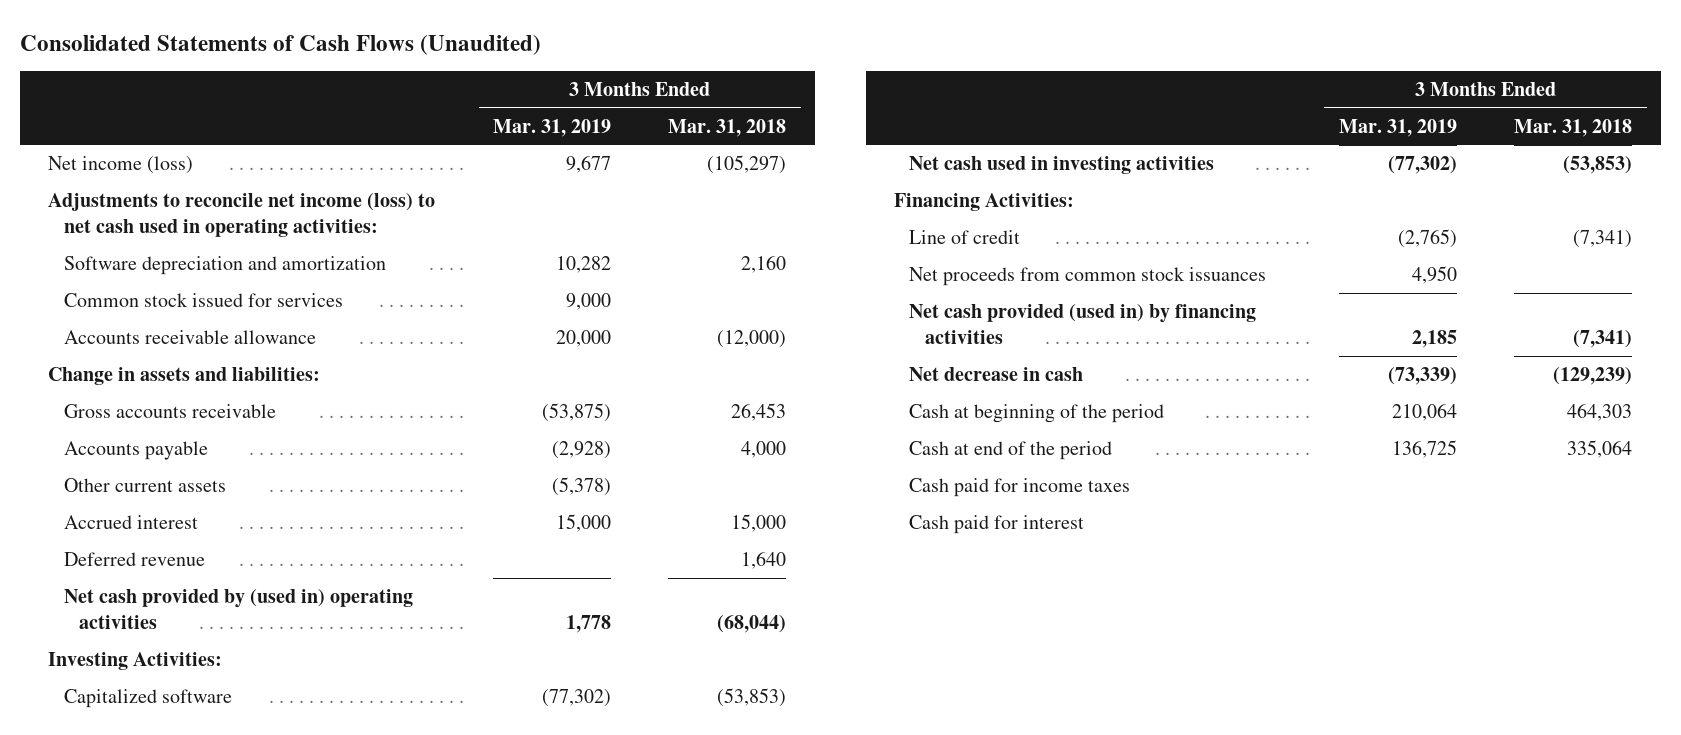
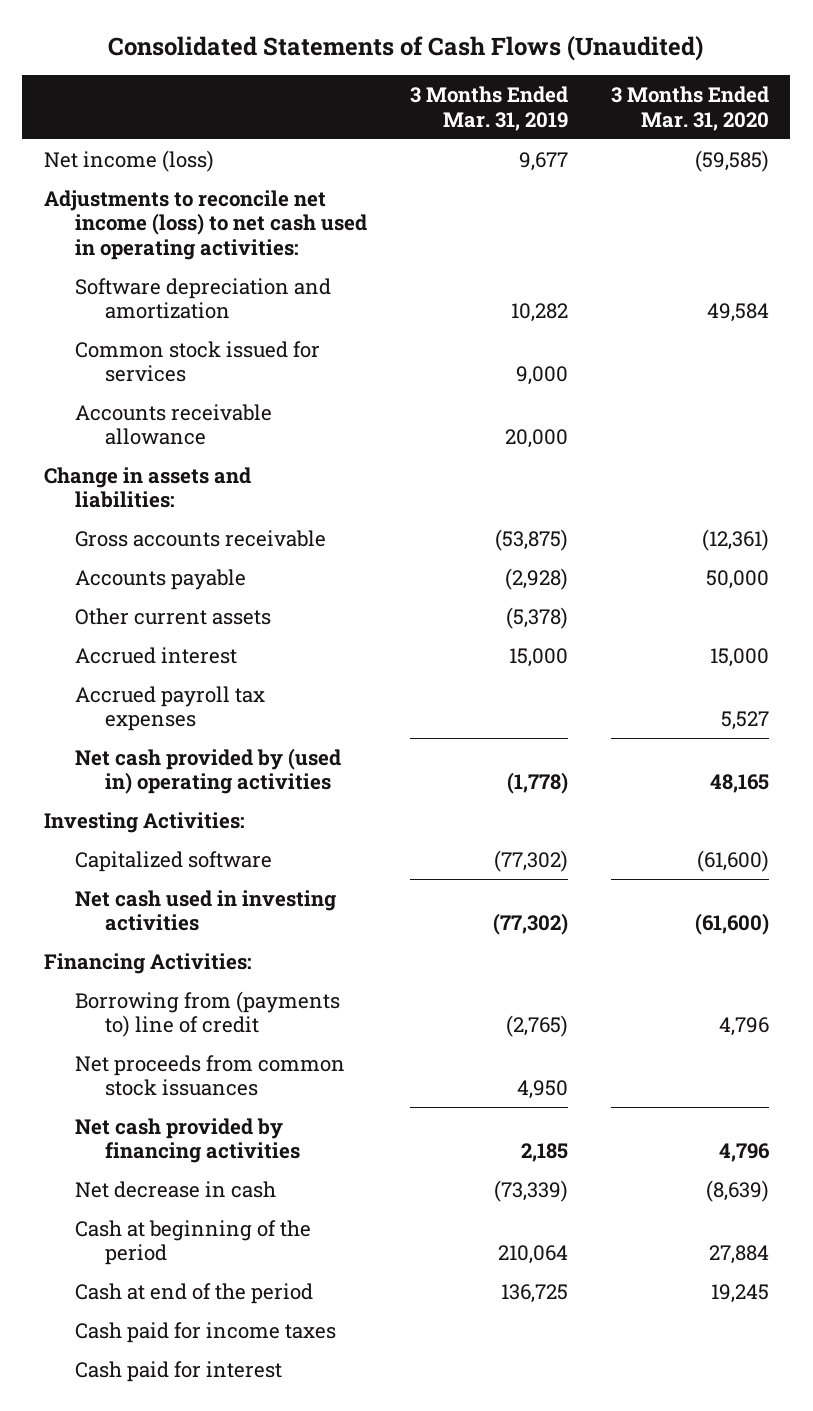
[668,118,787,137] Mar. 31, 2018 -> none
none -> [610,86,769,131] 3 Months Ended Mar. 31, 2020
[63,551,205,566] Deferred revenue -> none
none -> [74,685,265,732] Accrued payroll tax expenses
[565,615,611,634] 1,778 -> [506,772,568,795] (1,778)
[909,229,1021,244] Line of credit -> [74,990,340,1038] Borrowing from (payments to) line of credit
[909,303,1257,345] Net cash provided (used in) by financing activities -> [74,1117,301,1164] Net cash provided by financing activities

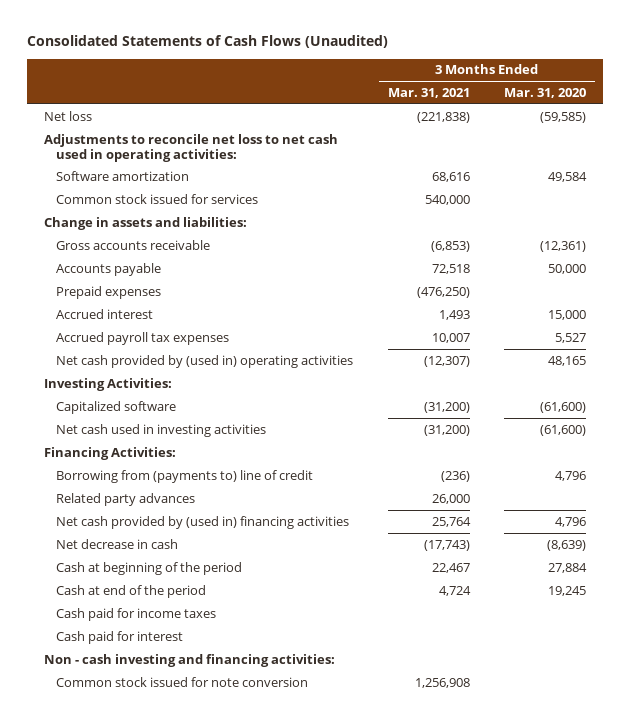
[409,86,568,131] 3 Months Ended Mar. 31, 2019 -> none
none -> [387,88,470,99] Mar. 31, 2021
[43,149,214,172] Net income (loss) -> [44,110,93,121] Net loss
[43,189,367,260] Adjustments to reconcile net income (loss) to net cash used in operating activities: -> [44,133,339,162] Adjustments to reconcile net loss to net cash used in operating activities:
[74,277,331,320] Software depreciation and amortization -> [56,170,190,181] Software amortization
[74,403,272,446] Accounts receivable allowance -> none
[74,607,271,625] Other current assets -> none
none -> [56,285,162,299] Prepaid expenses
[74,1054,345,1097] Net proceeds from common stock issuances -> none
none -> [56,492,196,506] Related party advances
[74,1117,301,1164] Net cash provided by financing activities -> [56,515,350,529] Net cash provided by (used in) financing activities
none -> [44,653,336,667] Non - cash investing and financing activities:
none -> [56,676,309,687] Common stock issued for note conversion

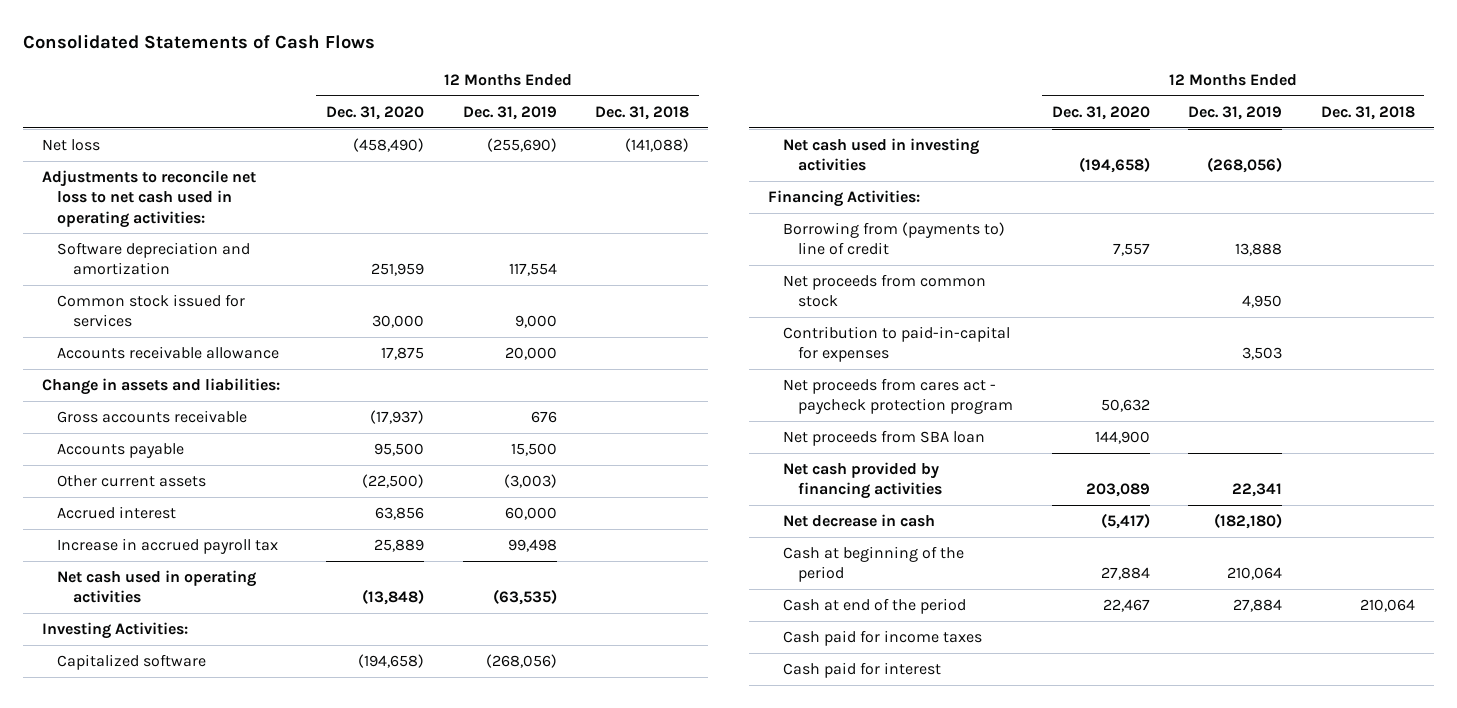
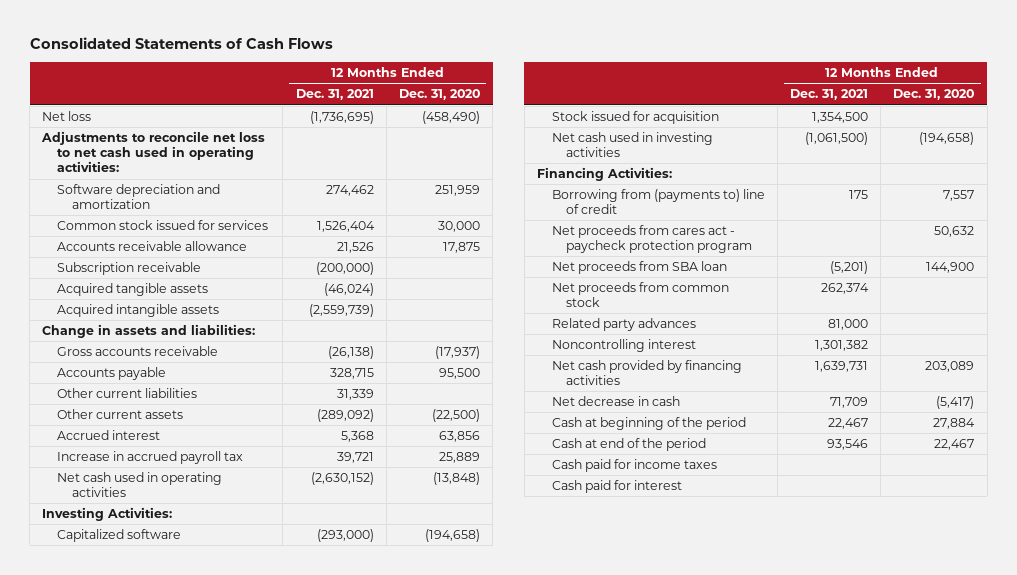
[462,105,557,120] Dec. 31, 2019 -> none
[595,105,690,120] Dec. 31, 2018 -> none
none -> [295,89,374,101] Dec. 31, 2021
none -> [57,262,202,276] Subscription receivable
none -> [57,283,209,297] Acquired tangible assets
none -> [57,304,220,318] Acquired intangible assets
none -> [57,388,198,399] Other current liabilities
none -> [551,111,719,125] Stock issued for acquisition
[782,325,1010,363] Contribution to paid-in-capital for expenses -> none
[782,273,986,308] Net proceeds from common stock -> [551,282,729,308] Net proceeds from common stock
none -> [551,318,696,332] Related party advances
none -> [551,339,696,353] Noncontrolling interest

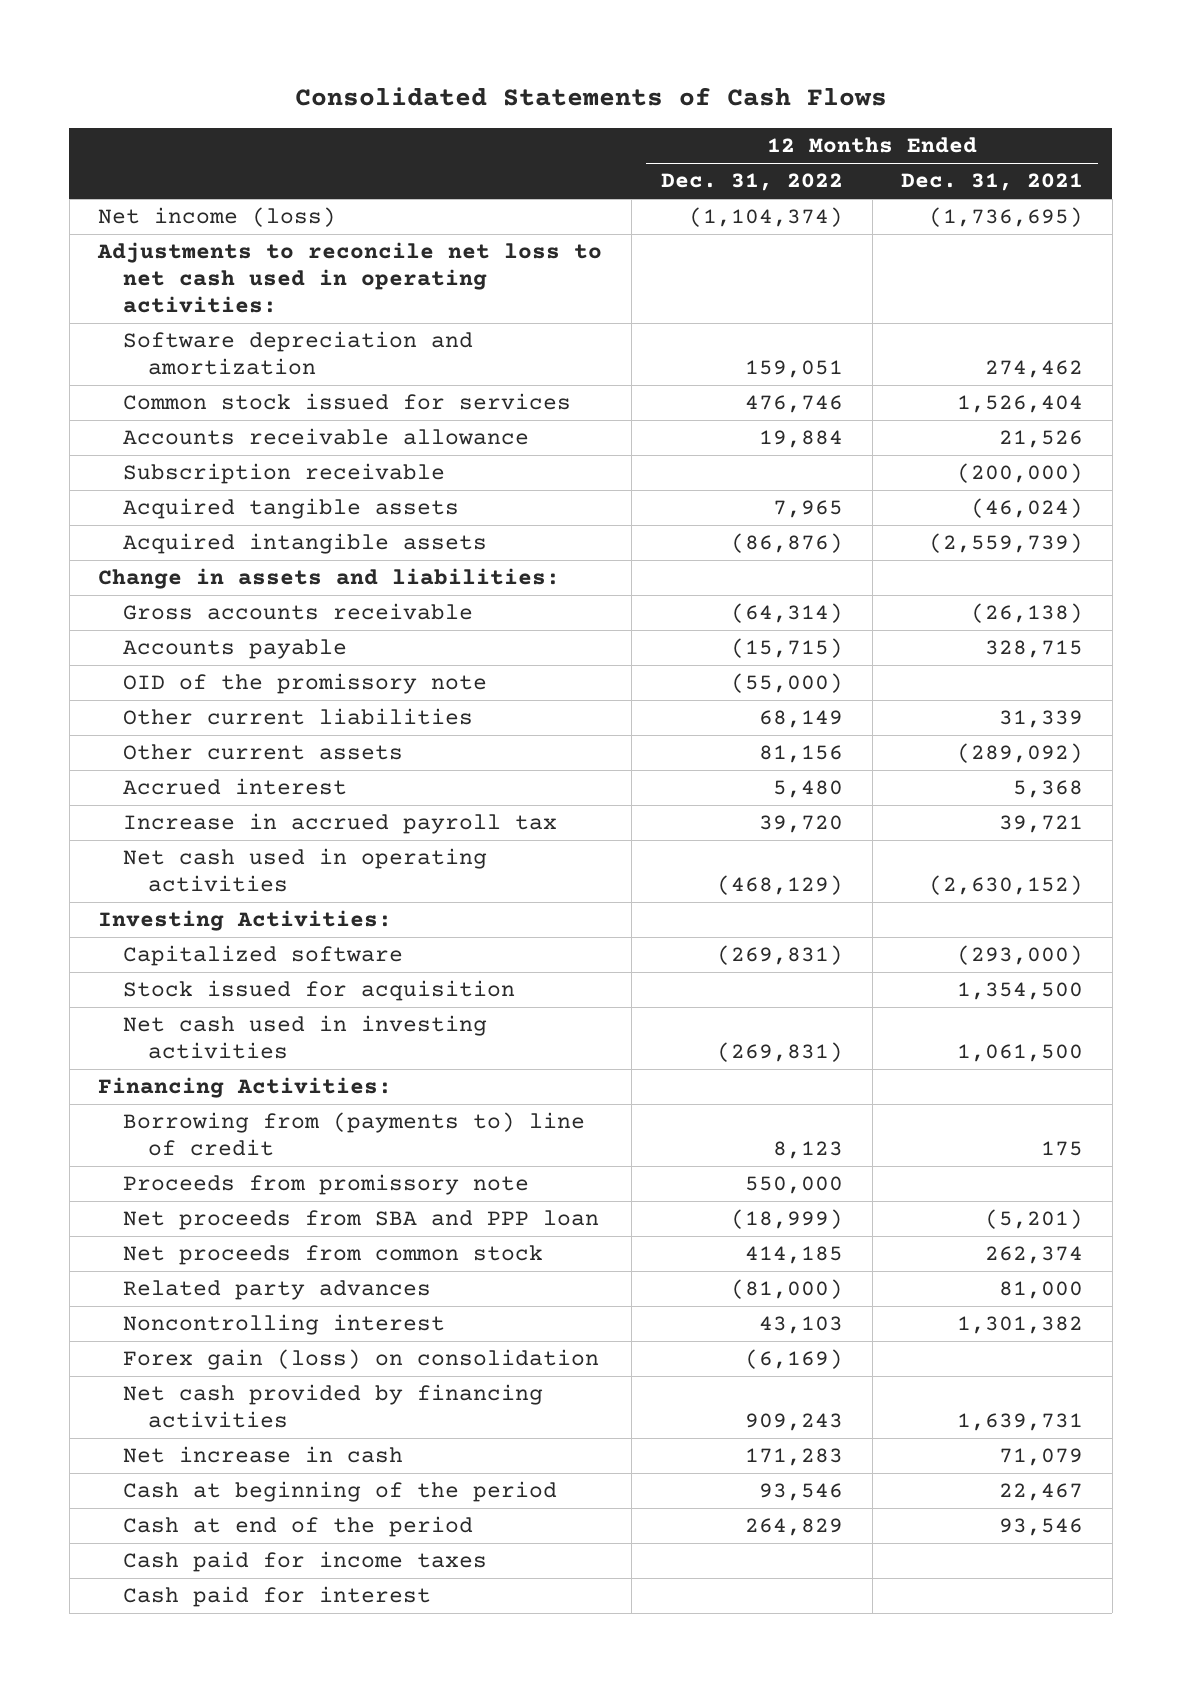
[398,89,480,101] Dec. 31, 2020 -> none
none -> [660,173,843,192] Dec. 31, 2022
[42,111,92,122] Net loss -> [98,207,337,228] Net income (loss)
none -> [123,673,488,695] OID of the promissory note
[805,132,869,146] (1,061,500) -> [957,1044,1084,1063] 1,061,500
[551,225,753,254] Net proceeds from cares act - paycheck protection program -> none
none -> [123,1174,530,1196] Proceeds from promissory note
[551,261,727,275] Net proceeds from SBA loan -> [123,1210,600,1231] Net proceeds from SBA and PPP loan
none -> [123,1349,600,1371] Forex gain (loss) on consolidation
[551,396,680,407] Net decrease in cash -> [123,1446,404,1464] Net increase in cash
[830,397,869,409] 71,709 -> [999,1448,1084,1467] 71,079

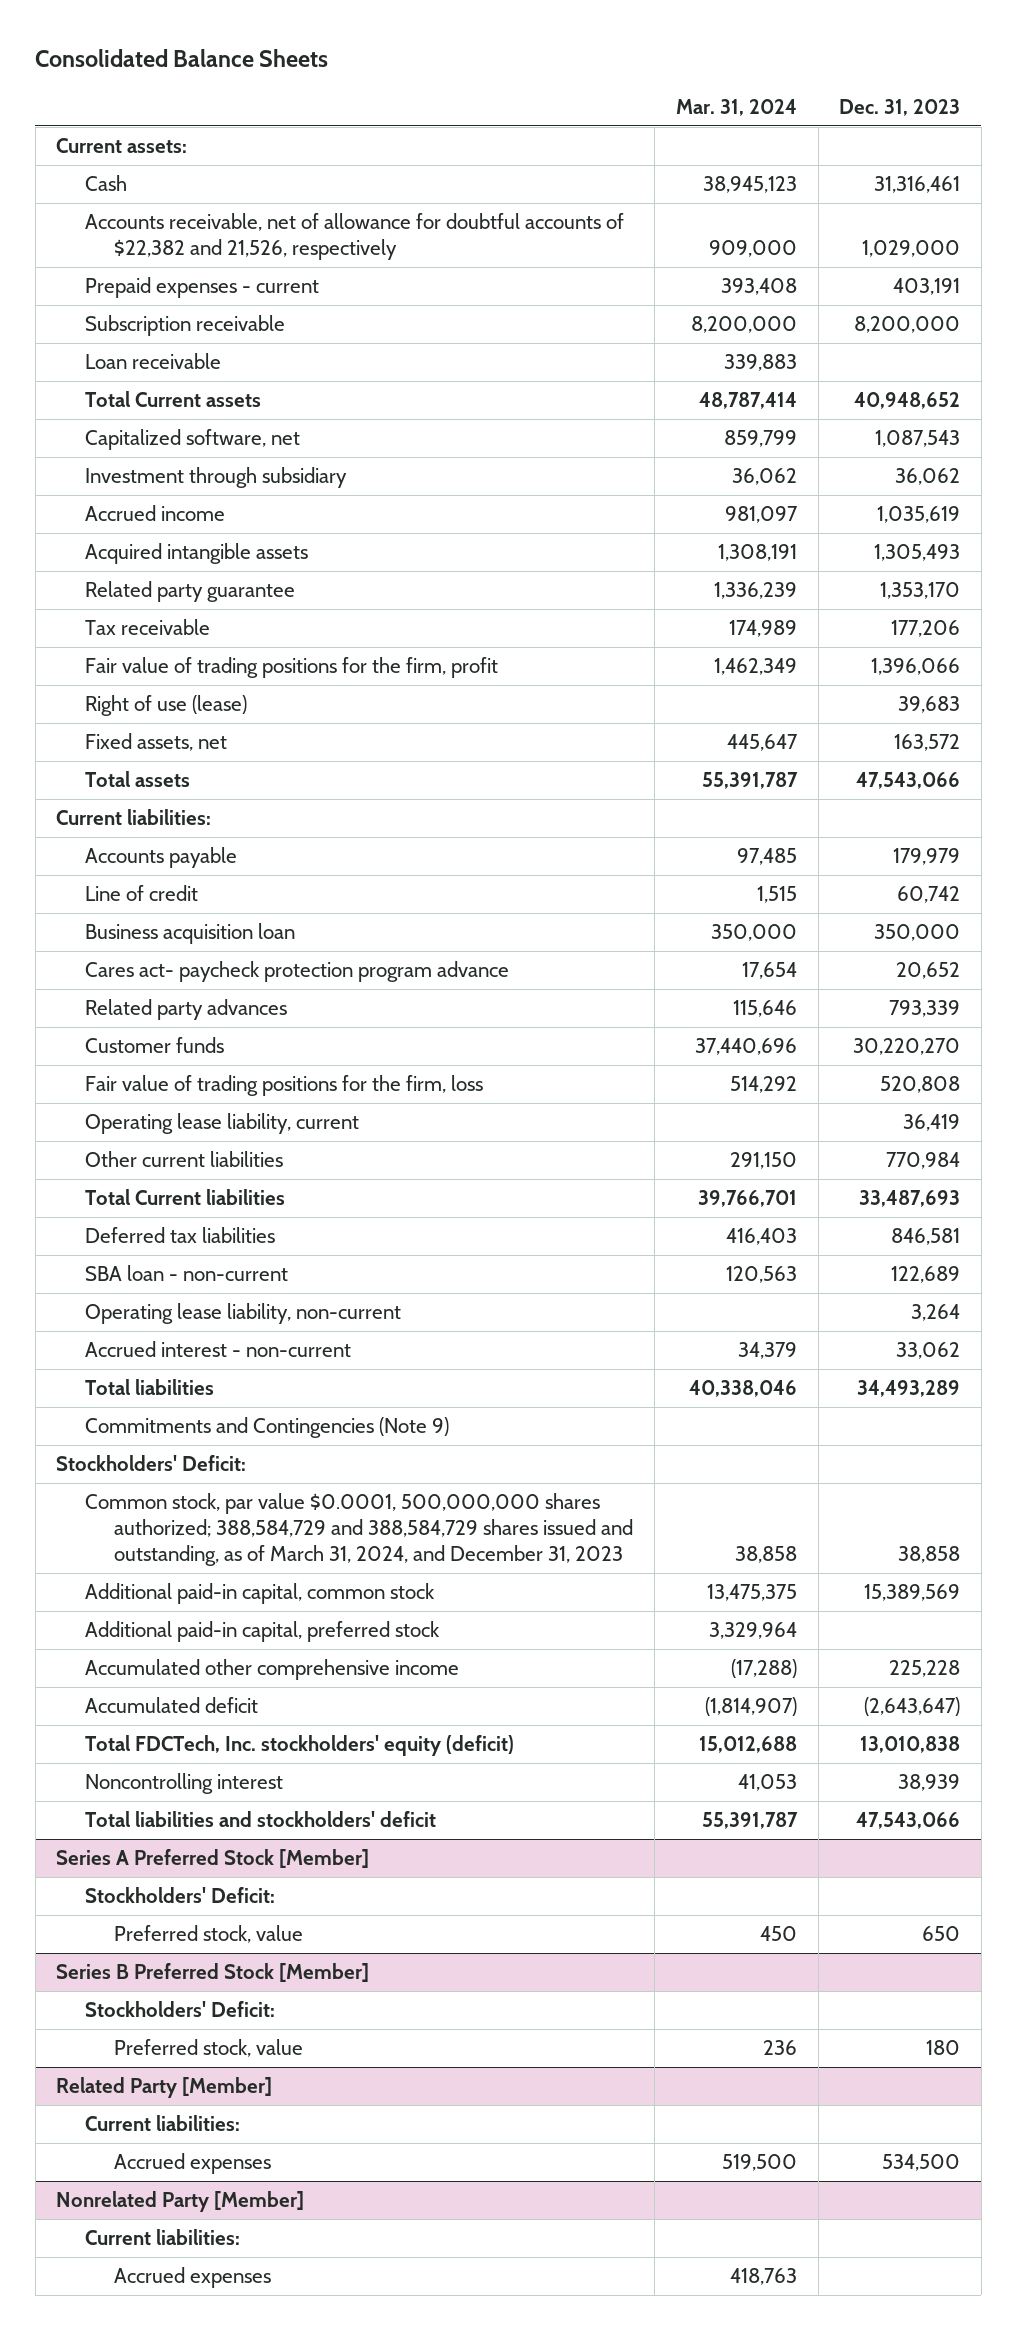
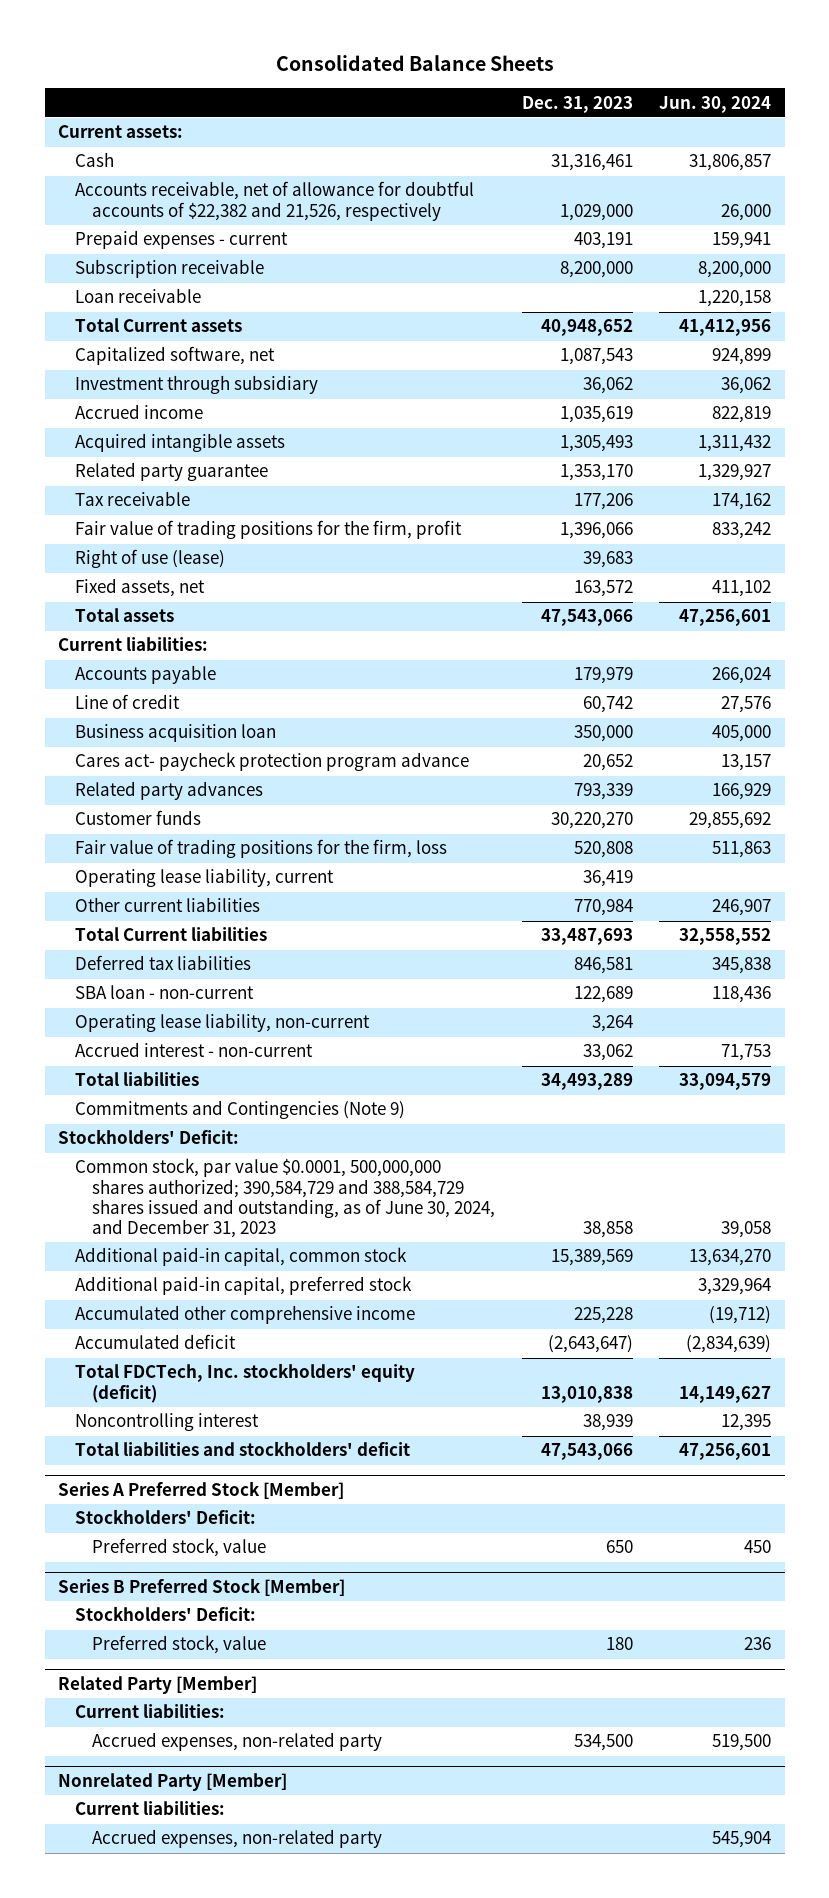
[675,98,797,116] Mar. 31, 2024 -> none
none -> [659,95,772,113] Jun. 30, 2024
[85,1493,634,1566] Common stock, par value $0.0001, 500,000,000 shares authorized; 388,584,729 and 388,584,729 shares issued and outstanding, as of March 31, 2024, and December 31, 2023 -> [74,1158,495,1238] Common stock, par value $0.0001, 500,000,000 shares authorized; 390,584,729 and 388,584,729 shares issued and outstanding, as of June 30, 2024, and December 31, 2023
[114,2153,272,2175] Accrued expenses -> [91,1732,382,1752] Accrued expenses, non-related party
[114,2267,272,2289] Accrued expenses -> [91,1829,382,1849] Accrued expenses, non-related party

